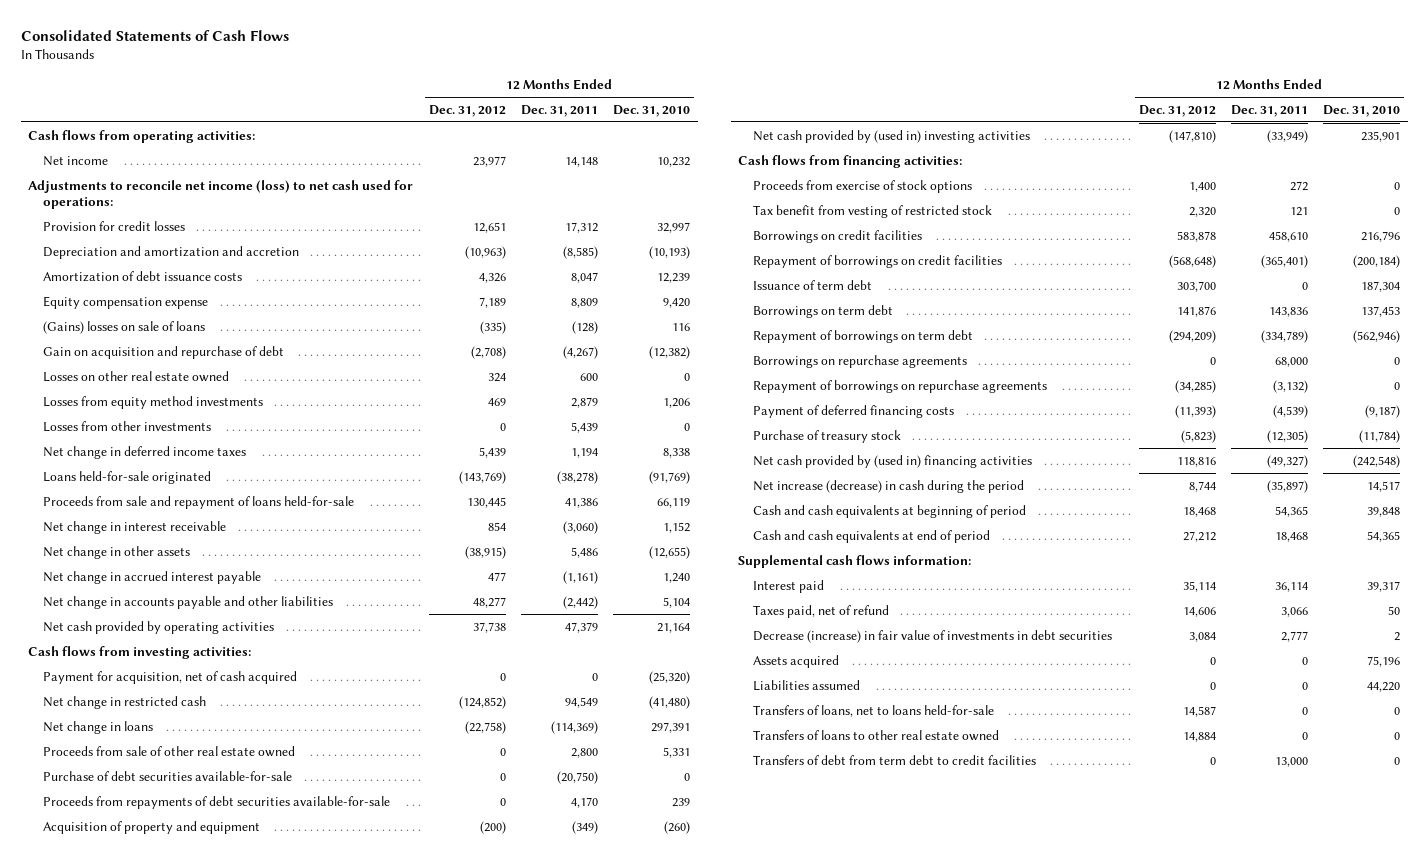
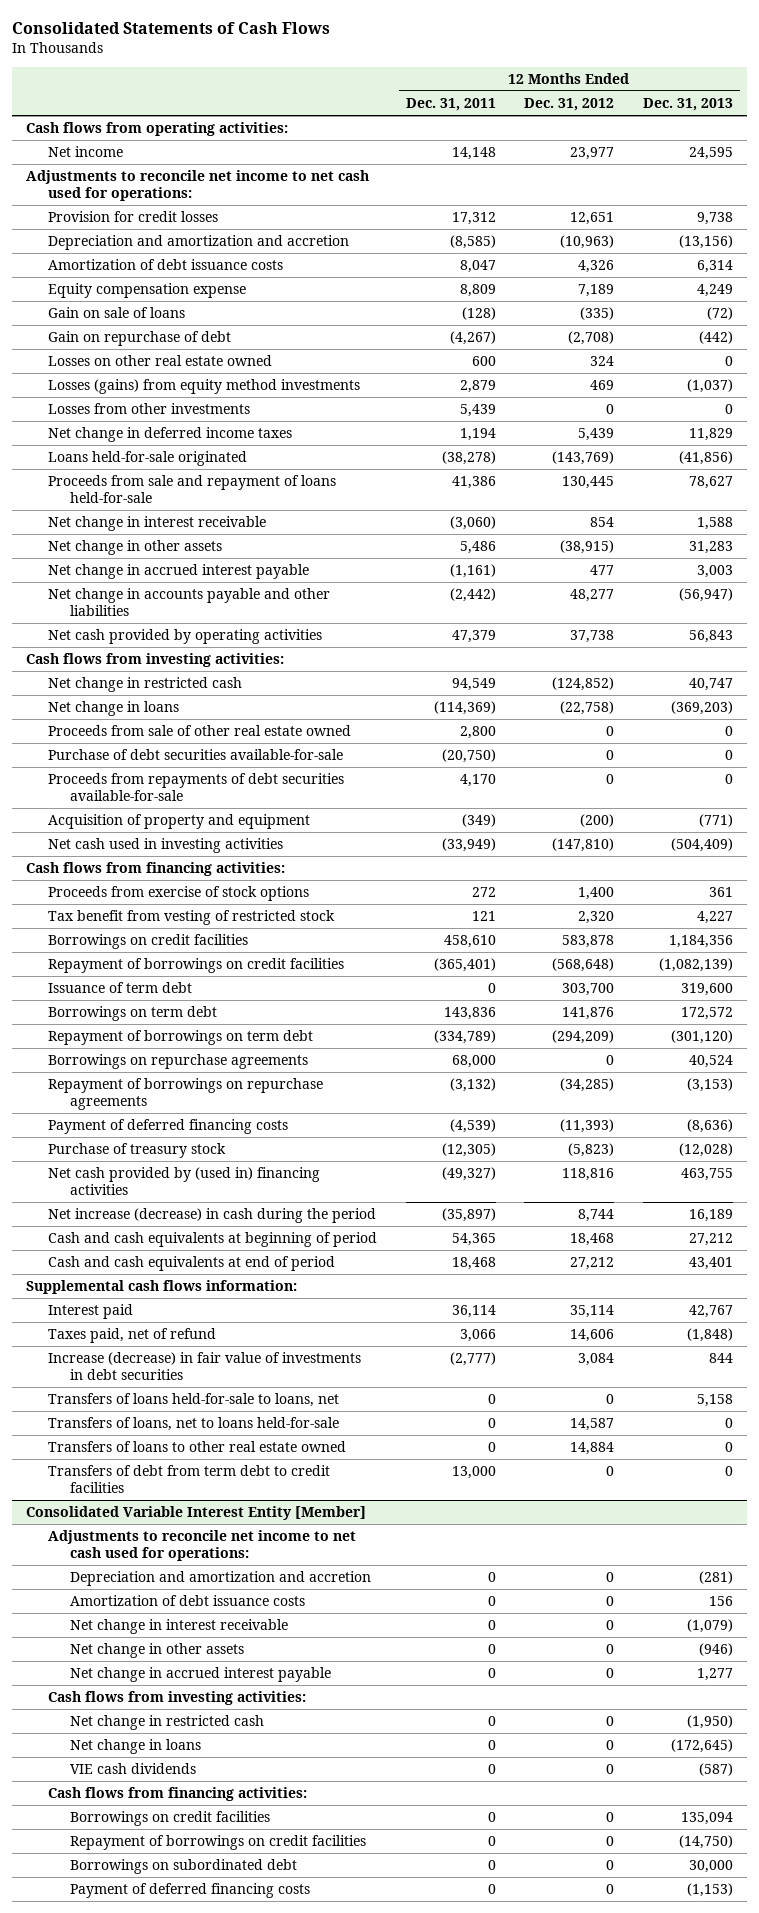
[613,104,691,117] Dec. 31, 2010 -> none
none -> [642,98,733,112] Dec. 31, 2013
[28,179,414,210] Adjustments to reconcile net income (loss) to net cash used for operations: -> [26,170,370,202] Adjustments to reconcile net income to net cash used for operations:
[43,320,206,334] (Gains) losses on sale of loans -> [48,307,186,319] Gain on sale of loans
[43,345,285,359] Gain on acquisition and repurchase of debt -> [48,331,232,347] Gain on repurchase of debt
[43,395,264,409] Losses from equity method investments -> [48,379,361,395] Losses (gains) from equity method investments
[43,670,298,684] Payment for acquisition, net of cash acquired -> none
[753,129,1031,143] Net cash provided by (used in) investing activities -> [48,838,284,854] Net cash used in investing activities
[753,654,840,668] Assets acquired -> none
[753,679,861,691] Liabilities assumed -> none
[753,629,1113,643] Decrease (increase) in fair value of investments in debt securities -> [48,1352,362,1381] Increase (decrease) in fair value of investments in debt securities
[1280,630,1308,642] 2,777 -> [449,1352,496,1367] (2,777)
none -> [48,1393,340,1408] Transfers of loans held-for-sale to loans, net
none -> [26,1506,367,1521] Consolidated Variable Interest Entity [Member]
none -> [48,1530,357,1562] Adjustments to reconcile net income to net cash used for operations:
none -> [70,1571,372,1587] Depreciation and amortization and accretion
none -> [70,1595,306,1607] Amortization of debt issuance costs
none -> [70,1619,289,1635] Net change in interest receivable
none -> [70,1643,245,1659] Net change in other assets
none -> [70,1667,332,1683] Net change in accrued interest payable
none -> [48,1691,307,1706] Cash flows from investing activities:
none -> [70,1715,265,1731] Net change in restricted cash
none -> [70,1739,202,1755] Net change in loans
none -> [70,1763,197,1775] VIE cash dividends
none -> [48,1787,308,1802] Cash flows from financing activities:
none -> [70,1811,271,1827] Borrowings on credit facilities
none -> [70,1835,367,1851] Repayment of borrowings on credit facilities
none -> [70,1859,298,1875] Borrowings on subordinated debt
none -> [70,1883,311,1899] Payment of deferred financing costs

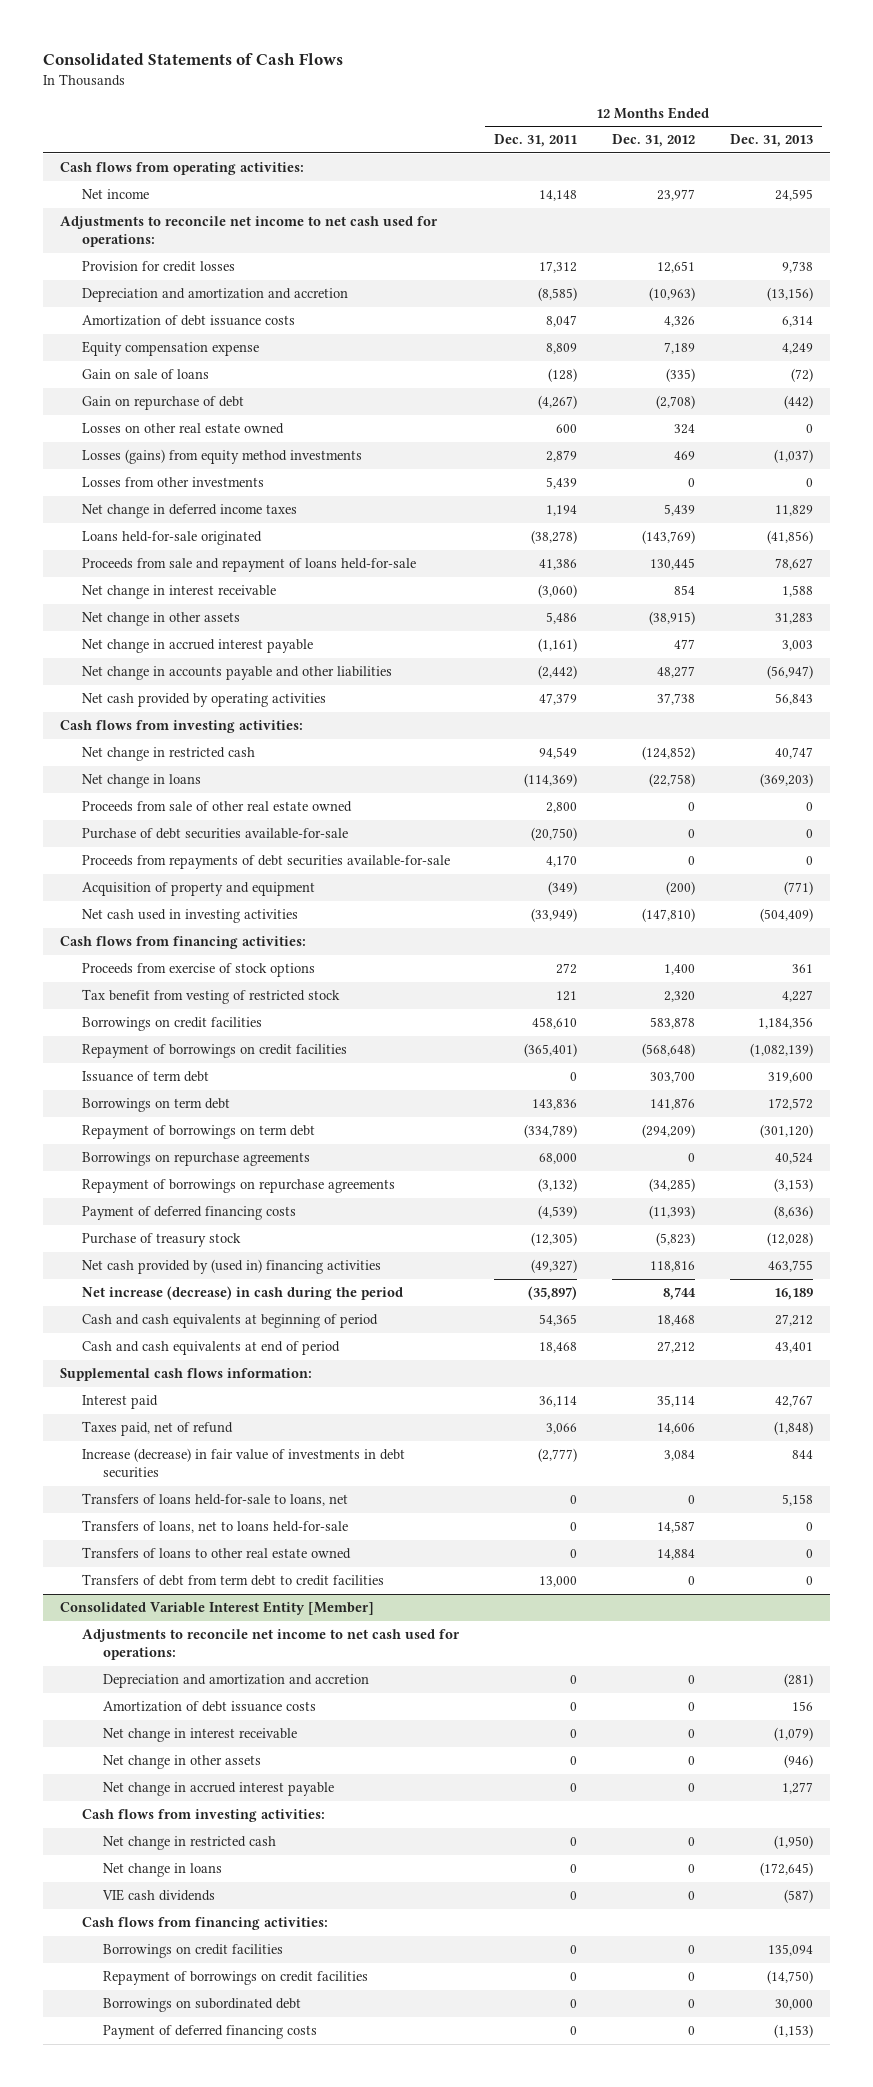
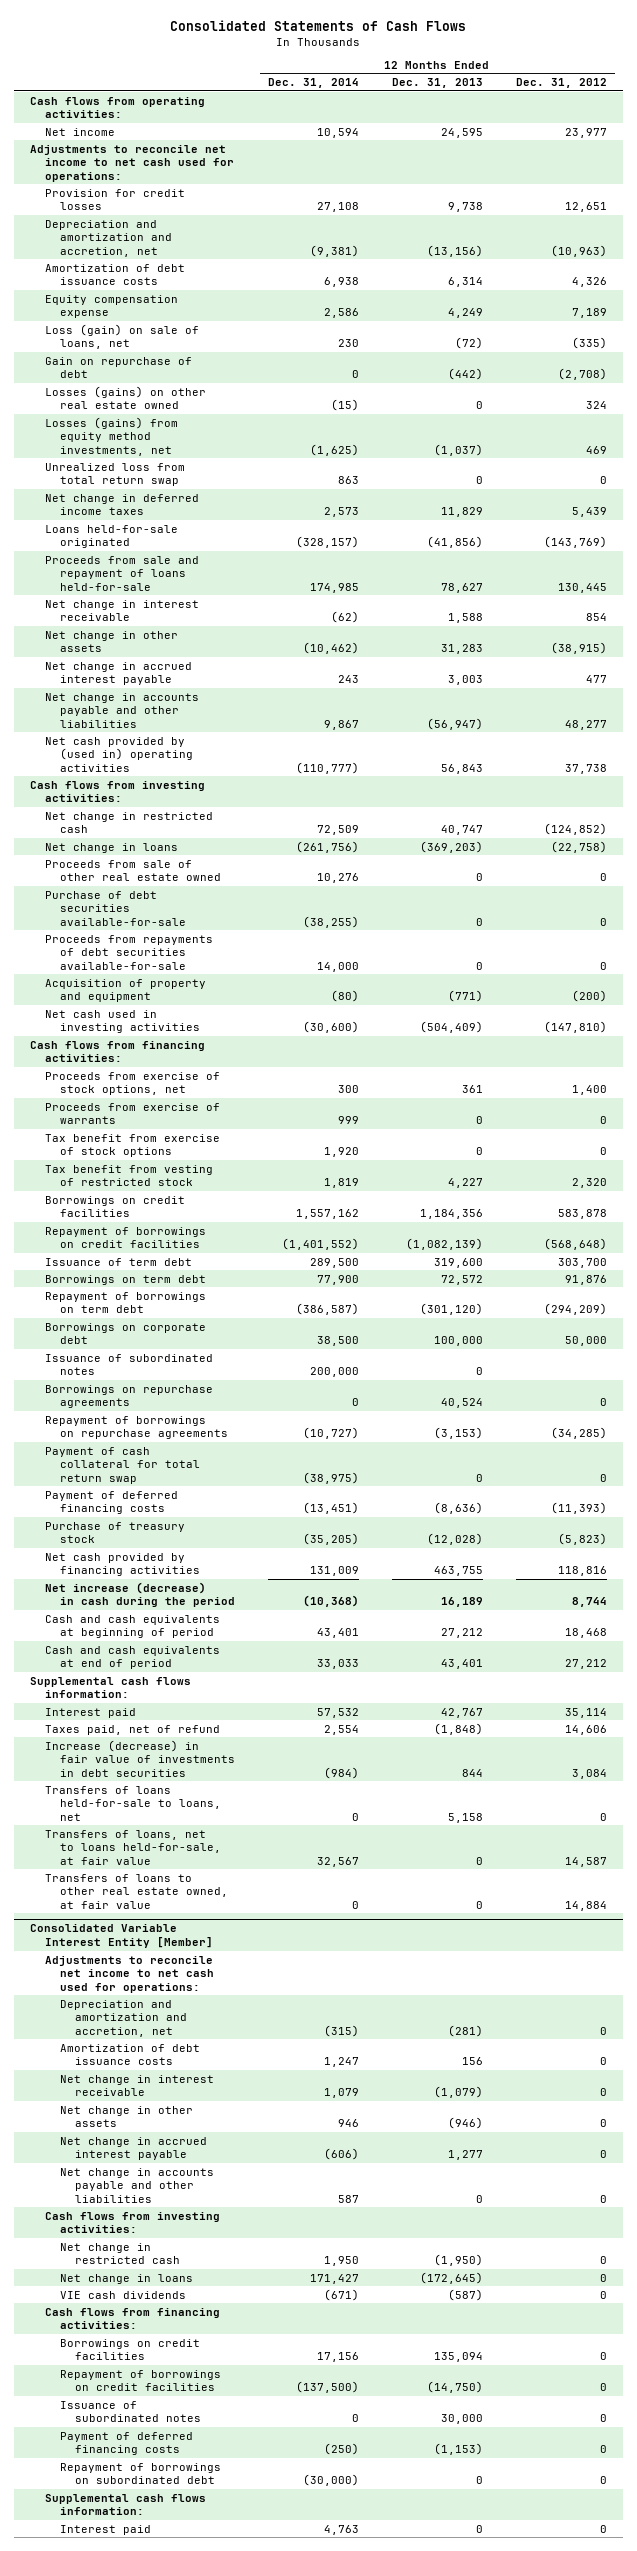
[493,134,577,148] Dec. 31, 2011 -> none
none -> [267,78,359,89] Dec. 31, 2014
[81,288,348,303] Depreciation and amortization and accretion -> [44,219,172,257] Depreciation and amortization and accretion, net
[81,369,209,380] Gain on sale of loans -> [44,323,199,350] Loss (gain) on sale of loans, net
[81,423,284,435] Losses on other real estate owned -> [44,385,206,410] Losses (gains) on other real estate owned
[81,449,362,465] Losses (gains) from equity method investments -> [44,416,178,456] Losses (gains) from equity method investments, net
[81,477,264,488] Losses from other investments -> [44,462,185,487] Unrealized loss from total return swap
[81,693,326,708] Net cash provided by operating activities -> [44,736,193,772] Net cash provided by (used in) operating activities
[81,963,315,978] Proceeds from exercise of stock options -> [44,1071,220,1096] Proceeds from exercise of stock options, net
none -> [44,1102,220,1125] Proceeds from exercise of warrants
none -> [44,1133,220,1158] Tax benefit from exercise of stock options
[649,1098,695,1111] 141,876 -> [564,1274,607,1285] 91,876
[767,1098,813,1111] 172,572 -> [440,1274,483,1285] 72,572
none -> [44,1322,206,1345] Borrowings on corporate debt
none -> [44,1353,213,1376] Issuance of subordinated notes
none -> [44,1446,200,1484] Payment of cash collateral for total return swap
[81,1259,381,1275] Net cash provided by (used in) financing activities -> [44,1552,200,1577] Net cash provided by financing activities
[81,1574,384,1587] Transfers of debt from term debt to credit facilities -> none
[81,1520,348,1534] Transfers of loans, net to loans held-for-sale -> [44,1829,221,1865] Transfers of loans, net to loans held-for-sale, at fair value
[81,1547,351,1560] Transfers of loans to other real estate owned -> [44,1873,228,1909] Transfers of loans to other real estate owned, at fair value
[103,1674,370,1689] Depreciation and amortization and accretion -> [59,1999,187,2037] Depreciation and amortization and accretion, net
none -> [59,2167,214,2203] Net change in accounts payable and other liabilities
[103,1998,302,2013] Borrowings on subordinated debt -> none
none -> [59,2400,201,2423] Issuance of subordinated notes
none -> [59,2462,221,2485] Repayment of borrowings on subordinated debt
none -> [44,2493,206,2516] Supplemental cash flows information:
none -> [59,2524,151,2535] Interest paid

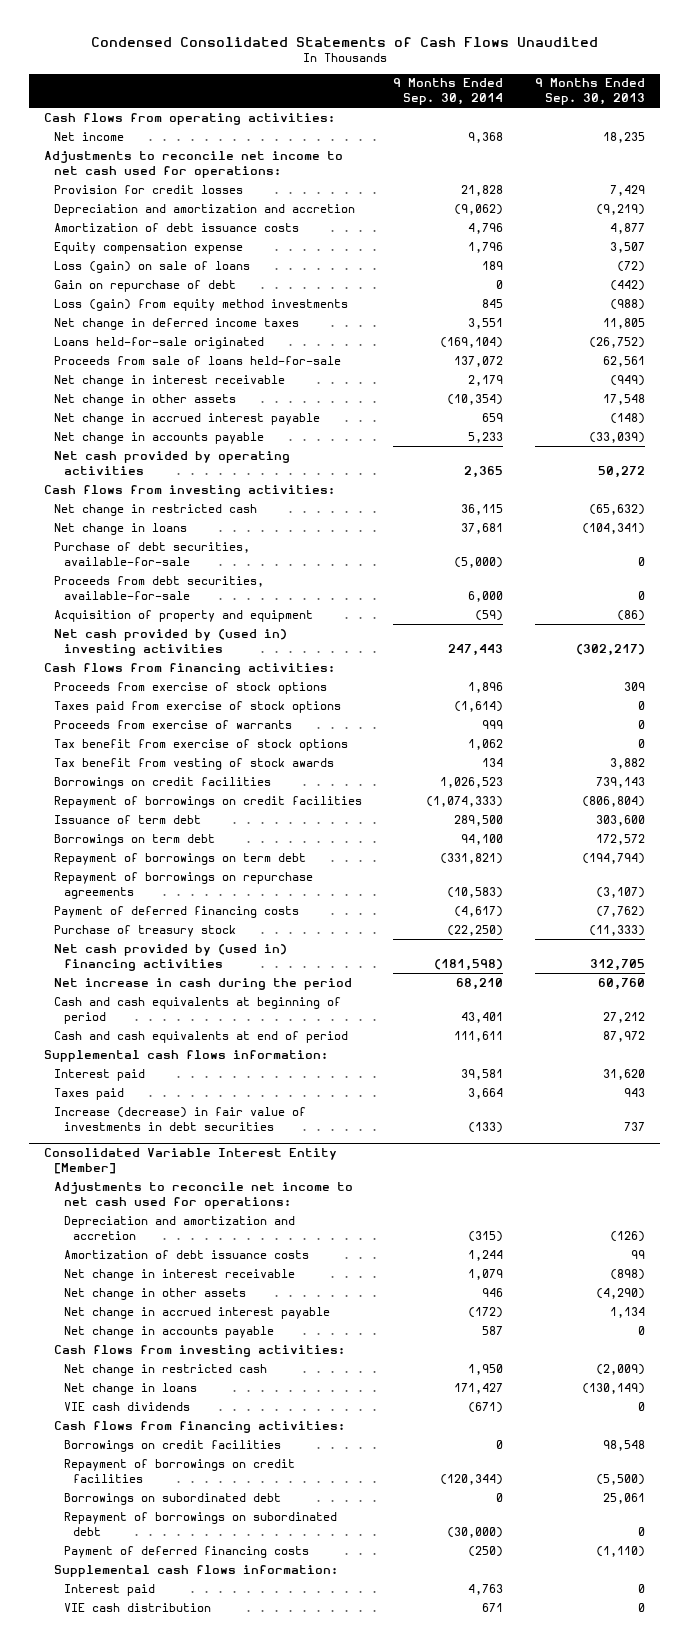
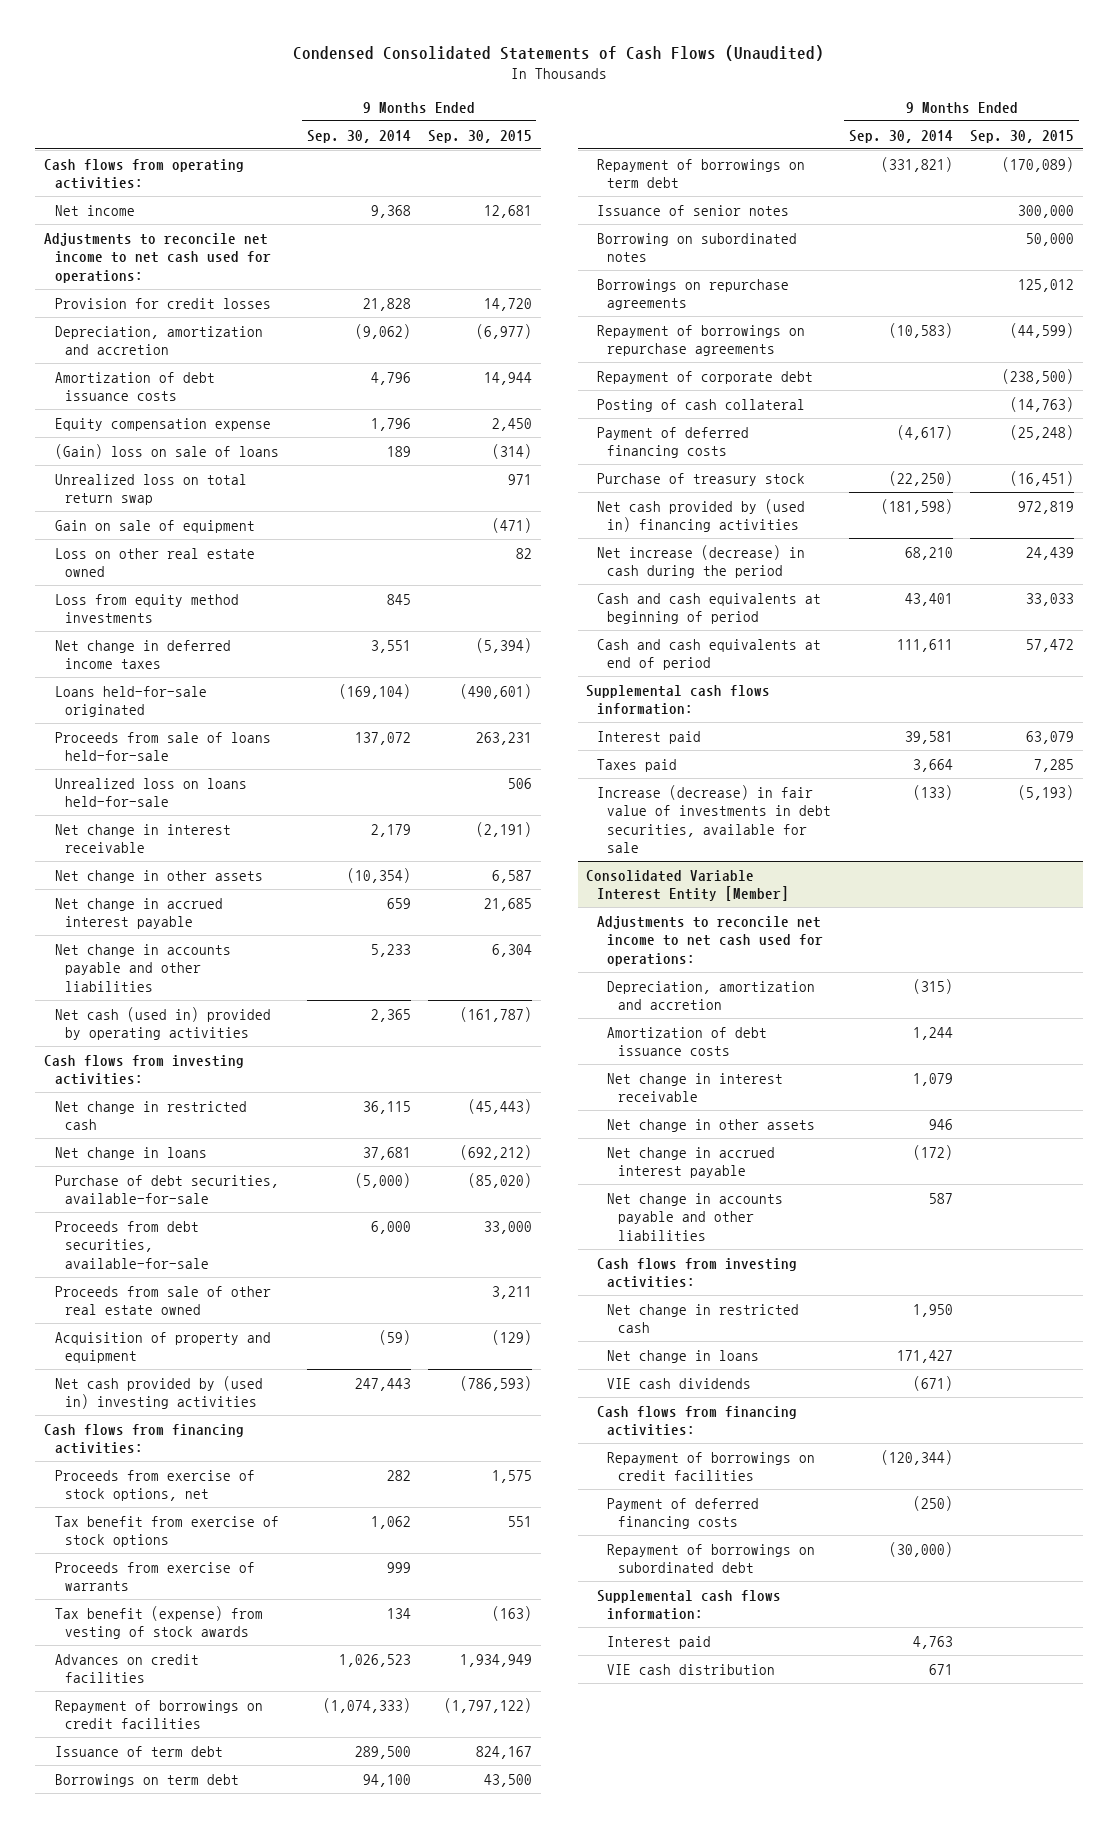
[90,36,598,47] Condensed Consolidated Statements of Cash Flows Unaudited -> [293,45,825,62] Condensed Consolidated Statements of Cash Flows (Unaudited)
[534,78,645,106] 9 Months Ended Sep. 30, 2013 -> none
none -> [428,129,533,143] Sep. 30, 2015
[54,203,356,216] Depreciation and amortization and accretion -> [54,325,263,356] Depreciation, amortization and accretion
[54,279,237,292] Gain on repurchase of debt -> none
[54,260,251,273] Loss (gain) on sale of loans -> [54,443,279,459] (Gain) loss on sale of loans
none -> [54,473,247,506] Unrealized loss on total return swap
none -> [54,519,255,533] Gain on sale of equipment
none -> [54,547,255,578] Loss on other real estate owned
[54,298,349,311] Loss (gain) from equity method investments -> [54,593,239,624] Loss from equity method investments
none -> [54,777,247,808] Unrealized loss on loans held-for-sale
[54,431,265,444] Net change in accounts payable -> [54,943,231,992] Net change in accounts payable and other liabilities
[54,450,291,475] Net cash provided by operating activities -> [54,1006,271,1041] Net cash (used in) provided by operating activities
none -> [54,1285,271,1316] Proceeds from sale of other real estate owned
[54,700,342,713] Taxes paid from exercise of stock options -> none
[54,681,328,694] Proceeds from exercise of stock options -> [54,1469,255,1502] Proceeds from exercise of stock options, net
[468,681,504,693] 1,896 -> [386,1469,411,1481] 282
[54,719,293,729] Proceeds from exercise of warrants -> [54,1561,255,1592] Proceeds from exercise of warrants
[54,757,335,770] Tax benefit from vesting of stock awards -> [54,1605,263,1640] Tax benefit (expense) from vesting of stock awards
[54,776,272,789] Borrowings on credit facilities -> [54,1653,199,1684] Advances on credit facilities
none -> [596,204,789,216] Issuance of senior notes
none -> [596,232,797,263] Borrowing on subordinated notes
none -> [596,278,789,311] Borrowings on repurchase agreements
none -> [596,370,813,384] Repayment of corporate debt
none -> [596,398,805,412] Posting of cash collateral
[54,977,353,990] Net increase in cash during the period -> [596,544,805,579] Net increase (decrease) in cash during the period
[54,1106,307,1131] Increase (decrease) in fair value of investments in debt securities -> [596,784,832,854] Increase (decrease) in fair value of investments in debt securities, available for sale
[63,1215,295,1240] Depreciation and amortization and accretion -> [607,980,816,1011] Depreciation, amortization and accretion
[63,1325,274,1338] Net change in accounts payable -> [607,1192,784,1241] Net change in accounts payable and other liabilities
[63,1439,281,1452] Borrowings on credit facilities -> none
[63,1492,281,1505] Borrowings on subordinated debt -> none
[63,1511,337,1536] Repayment of borrowings on subordinated debt -> [607,1543,816,1574] Repayment of borrowings on subordinated debt

